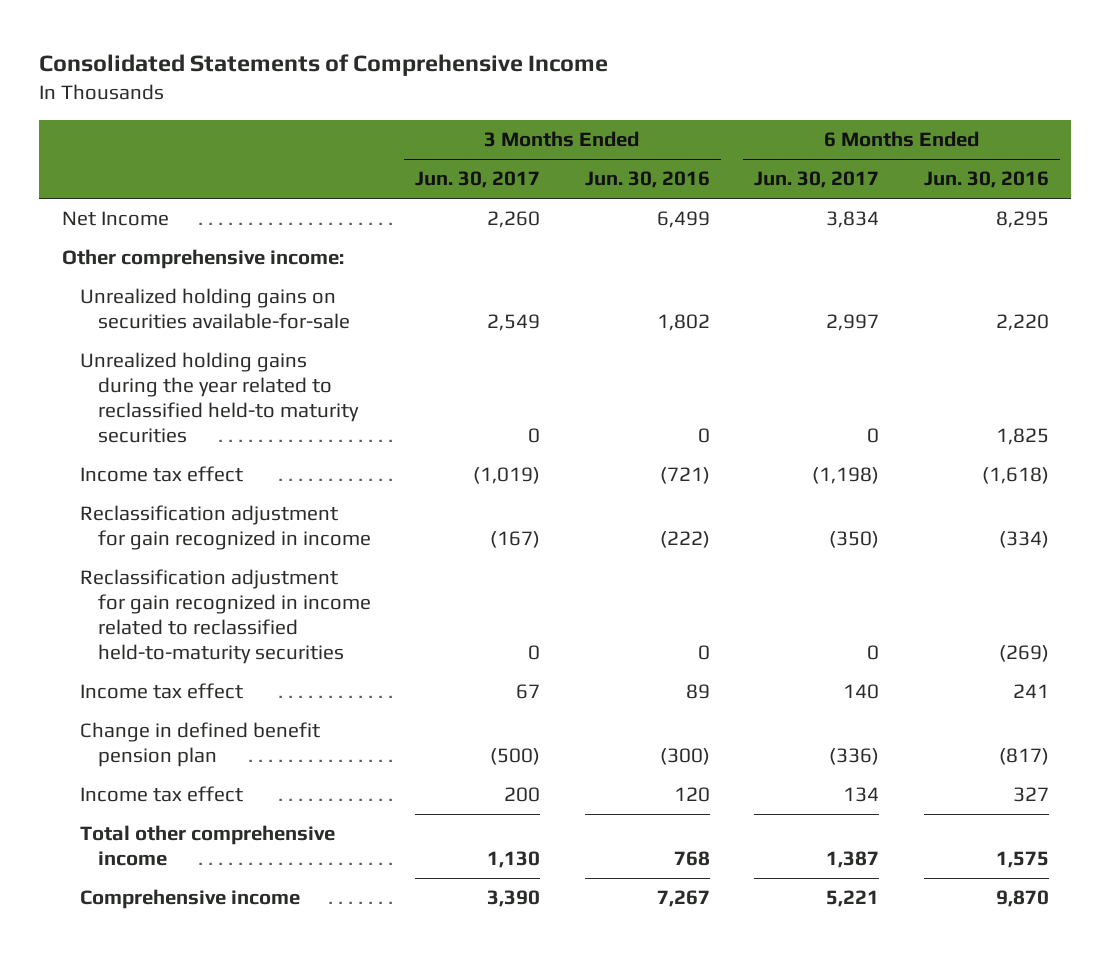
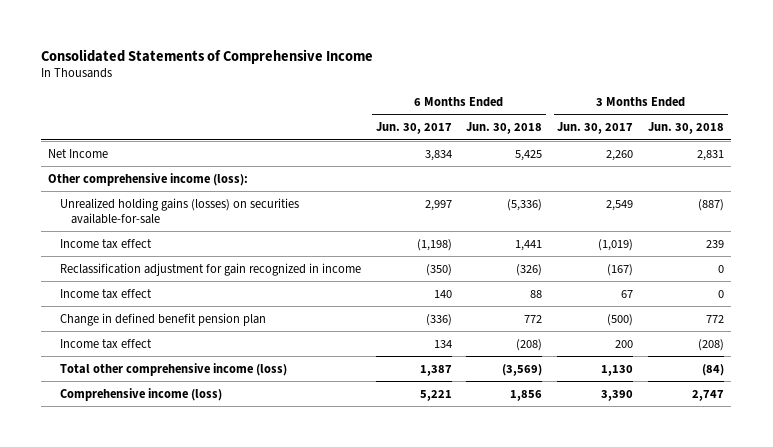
[584,171,710,189] Jun. 30, 2016 -> none
[923,171,1049,189] Jun. 30, 2016 -> none
none -> [466,122,543,135] Jun. 30, 2018
none -> [648,122,725,135] Jun. 30, 2018
[79,352,359,444] Unrealized holding gains during the year related to reclassified held-to maturity securities -> none
[61,249,344,270] Other comprehensive income: -> [48,172,249,186] Other comprehensive income (loss):
[79,288,350,330] Unrealized holding gains on securities available-for-sale -> [59,197,299,224] Unrealized holding gains (losses) on securities available-for-sale
[79,569,371,665] Reclassification adjustment for gain recognized in income related to reclassified held-to-maturity securities -> none
[79,825,335,867] Total other comprehensive income -> [59,362,287,376] Total other comprehensive income (loss)
[79,889,300,910] Comprehensive income -> [59,387,222,401] Comprehensive income (loss)

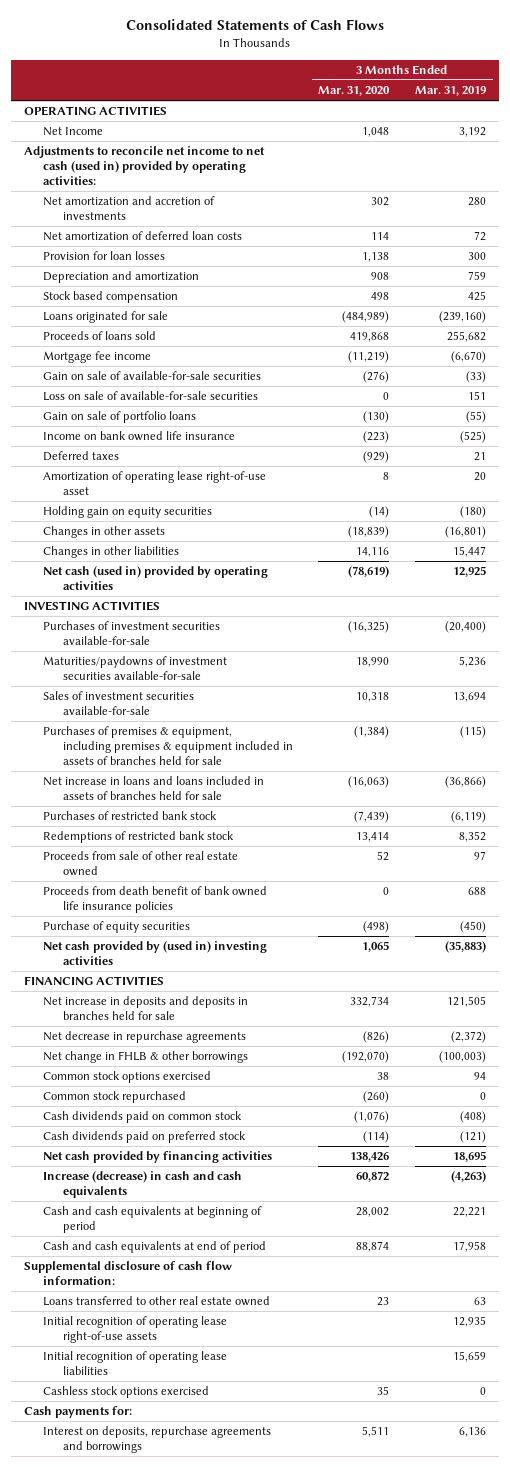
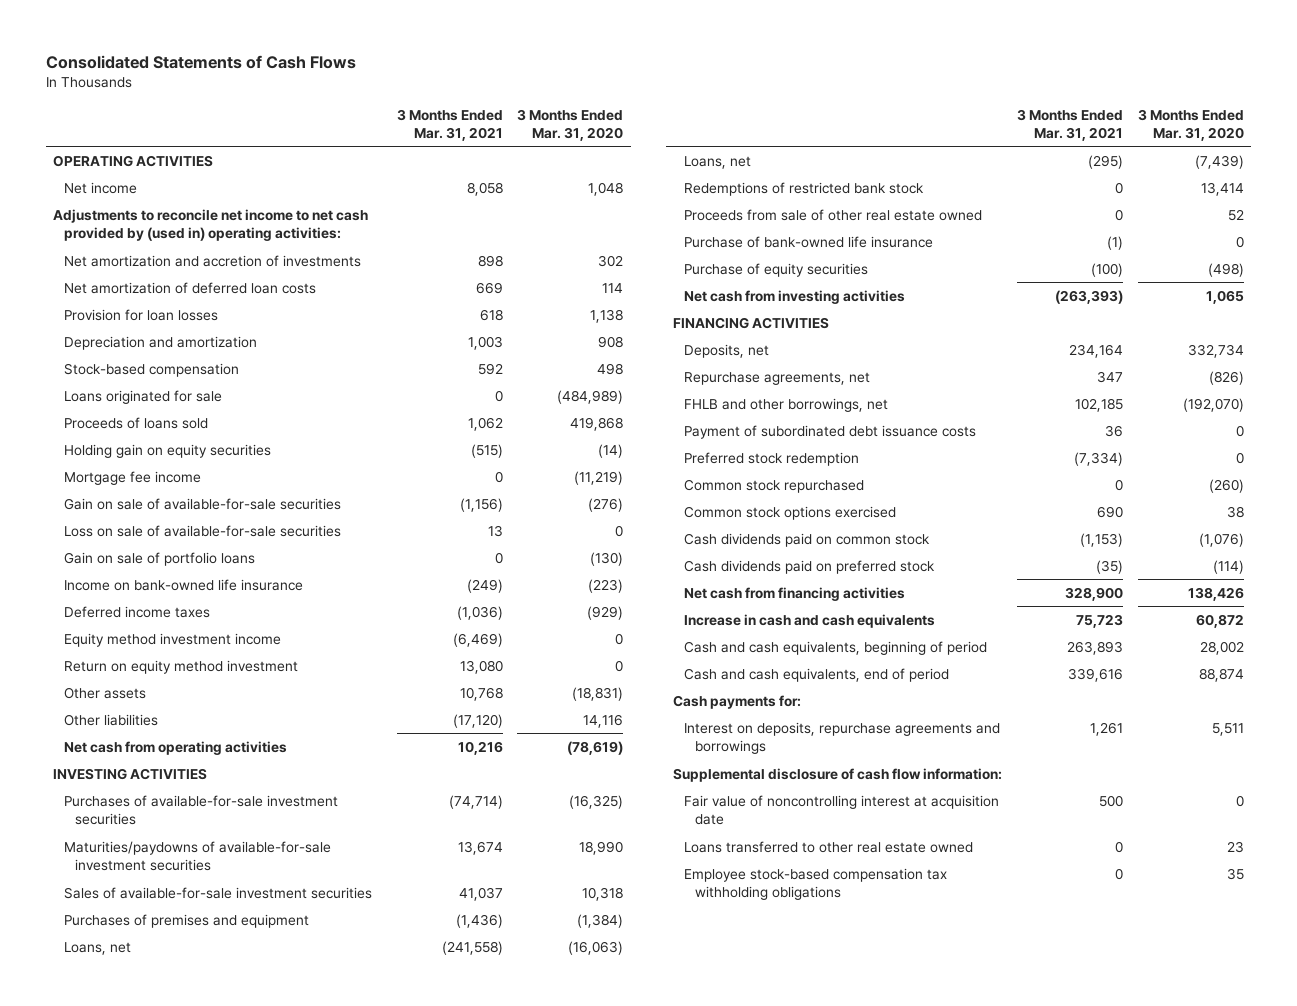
[415,86,487,97] Mar. 31, 2019 -> none
none -> [396,108,503,141] 3 Months Ended Mar. 31, 2021
[43,127,104,137] Net Income -> [63,181,137,194] Net income
[23,146,265,186] Adjustments to reconcile net income to net cash (used in) provided by operating activities: -> [53,208,369,241] Adjustments to reconcile net income to net cash provided by (used in) operating activities:
[43,291,179,304] Stock based compensation -> [63,362,239,377] Stock-based compensation
[43,506,213,519] Holding gain on equity securities -> [63,443,271,458] Holding gain on equity securities
[43,471,267,496] Amortization of operating lease right-of-use asset -> none
[43,431,236,442] Income on bank owned life insurance -> [63,578,303,591] Income on bank-owned life insurance
[43,451,120,462] Deferred taxes -> [63,605,210,618] Deferred income taxes
none -> [63,632,281,647] Equity method investment income
none -> [63,659,298,674] Return on equity method investment
[43,526,166,539] Changes in other assets -> [63,686,146,699] Other assets
[348,526,390,539] (18,839) -> [572,686,624,701] (18,831)
[43,546,180,559] Changes in other liabilities -> [63,713,158,726] Other liabilities
[43,566,269,591] Net cash (used in) provided by operating activities -> [63,740,287,755] Net cash from operating activities
[43,621,221,646] Purchases of investment securities available-for-sale -> [63,794,338,825] Purchases of available-for-sale investment securities
[43,656,228,681] Maturities/paydowns of investment securities available-for-sale -> [63,840,331,871] Maturities/paydowns of available-for-sale investment securities
[43,691,195,716] Sales of investment securities available-for-sale -> [63,886,372,899] Sales of available-for-sale investment securities
[43,726,293,766] Purchases of premises & equipment, including premises & equipment included in assets of branches held for sale -> [63,913,309,928] Purchases of premises and equipment
[43,776,265,801] Net increase in loans and loans included in assets of branches held for sale -> [63,941,131,955] Loans, net
[43,811,218,821] Purchases of restricted bank stock -> [684,155,752,169] Loans, net
[43,886,268,914] Proceeds from death benefit of bank owned life insurance policies -> none
none -> [684,235,934,248] Purchase of bank-owned life insurance
[43,941,268,966] Net cash provided by (used in) investing activities -> [684,289,906,304] Net cash from investing activities
[43,996,249,1021] Net increase in deposits and deposits in branches held for sale -> [684,343,770,358] Deposits, net
[43,1031,247,1044] Net decrease in repurchase agreements -> [684,371,871,385] Repurchase agreements, net
[43,1051,249,1064] Net change in FHLB & other borrowings -> [684,397,889,412] FHLB and other borrowings, net
none -> [684,424,977,439] Payment of subordinated debt issuance costs
none -> [684,451,860,466] Preferred stock redemption
[43,1071,212,1084] Common stock options exercised -> [684,505,897,520] Common stock options exercised
[43,1316,228,1344] Initial recognition of operating lease right-of-use assets -> none
[43,1351,228,1376] Initial recognition of operating lease liabilities -> none
[43,1386,210,1399] Cashless stock options exercised -> none
[43,1151,273,1164] Net cash provided by financing activities -> [684,586,906,601] Net cash from financing activities
[43,1171,243,1199] Increase (decrease) in cash and cash equivalents -> [684,613,936,628] Increase in cash and cash equivalents
[43,1206,263,1234] Cash and cash equivalents at beginning of period -> [684,640,988,655] Cash and cash equivalents, beginning of period
[43,1241,267,1254] Cash and cash equivalents at end of period -> [684,667,950,682] Cash and cash equivalents, end of period
[23,1261,232,1286] Supplemental disclosure of cash flow information: -> [673,767,1003,782] Supplemental disclosure of cash flow information:
none -> [684,794,1000,825] Fair value of noncontrolling interest at acquisition date
[43,1296,271,1307] Loans transferred to other real estate owned -> [684,840,974,853] Loans transferred to other real estate owned
none -> [684,867,948,900] Employee stock-based compensation tax withholding obligations

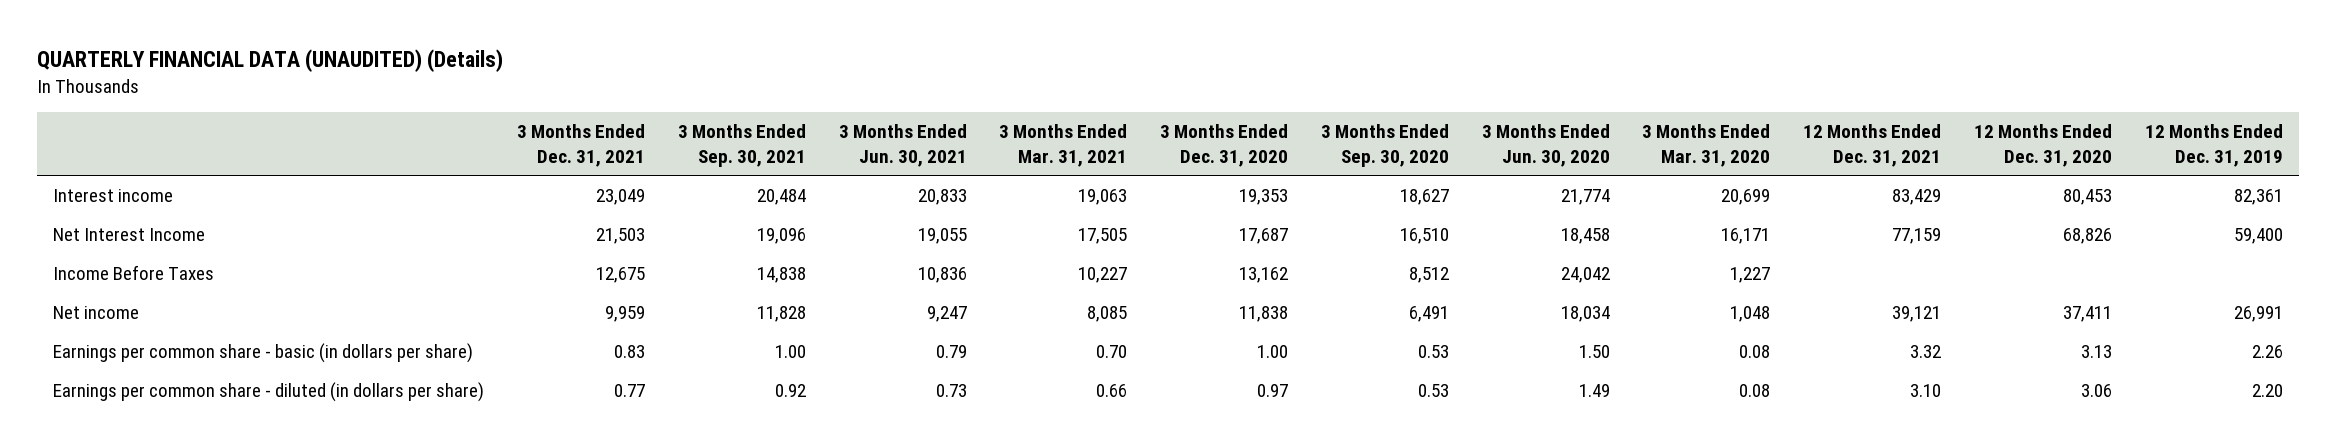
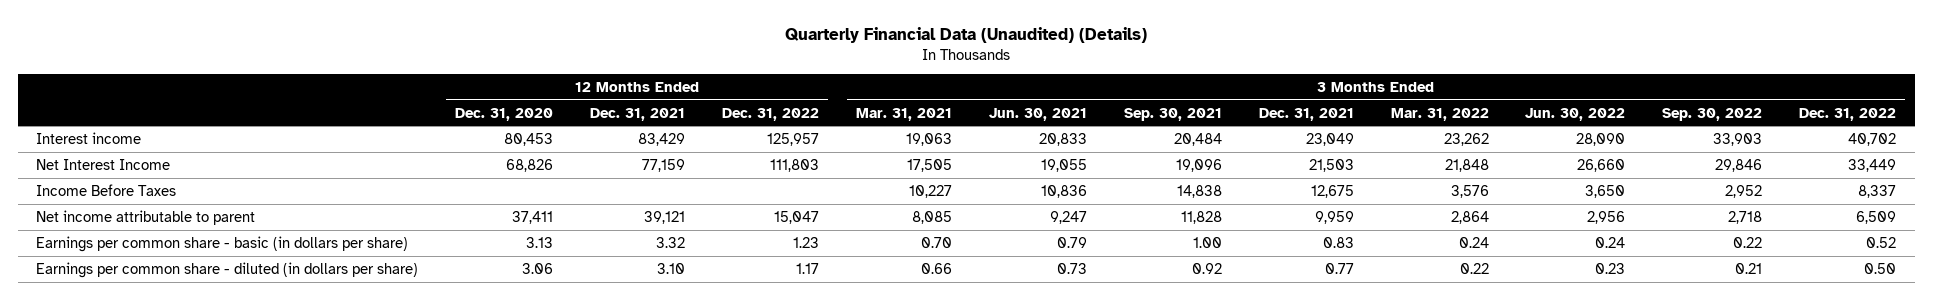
[37,48,504,72] QUARTERLY FINANCIAL DATA (UNAUDITED) (Details) -> [785,27,1148,44] Quarterly Financial Data (Unaudited) (Details)
[1160,124,1289,167] 3 Months Ended Dec. 31, 2020 -> none
[1320,124,1449,167] 3 Months Ended Sep. 30, 2020 -> none
[1481,124,1610,167] 3 Months Ended Jun. 30, 2020 -> none
[1642,124,1771,167] 3 Months Ended Mar. 31, 2020 -> none
[2144,124,2283,167] 12 Months Ended Dec. 31, 2019 -> none
none -> [722,107,820,121] Dec. 31, 2022
none -> [1390,107,1489,121] Mar. 31, 2022
none -> [1525,107,1626,121] Jun. 30, 2022
none -> [1662,107,1763,121] Sep. 30, 2022
none -> [1799,107,1897,121] Dec. 31, 2022
[53,306,140,320] Net income -> [36,209,256,225] Net income attributable to parent

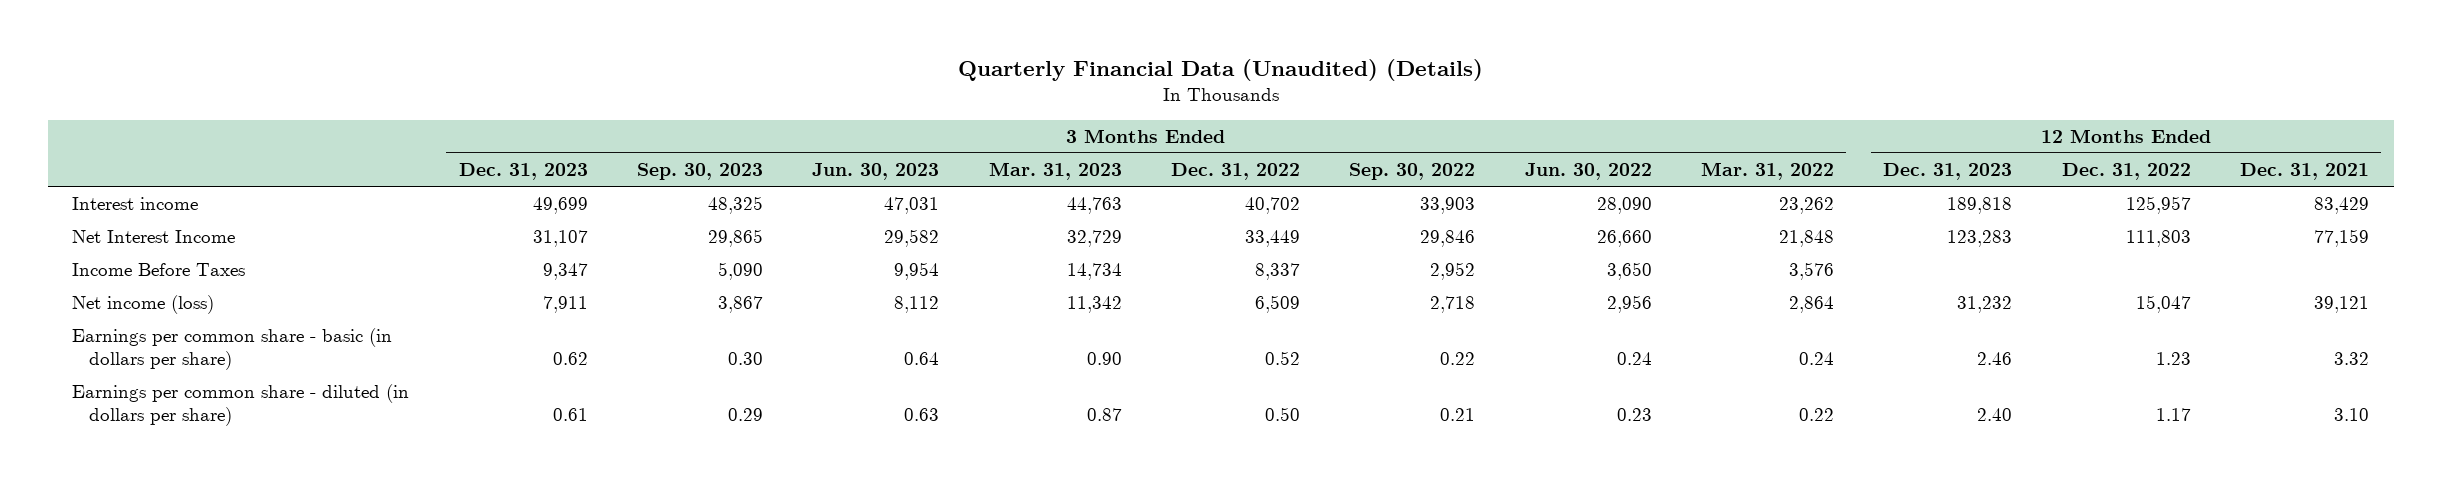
[455,107,554,121] Dec. 31, 2020 -> none
[855,107,952,121] Mar. 31, 2021 -> none
[988,107,1087,121] Jun. 30, 2021 -> none
[1123,107,1222,121] Sep. 30, 2021 -> none
[1258,107,1354,121] Dec. 31, 2021 -> none
none -> [458,162,588,180] Dec. 31, 2023
none -> [636,162,763,180] Sep. 30, 2023
none -> [812,162,940,180] Jun. 30, 2023
none -> [988,161,1122,180] Mar. 31, 2023
none -> [1883,162,2013,180] Dec. 31, 2023
[36,209,256,225] Net income attributable to parent -> [72,294,215,314] Net income (loss)

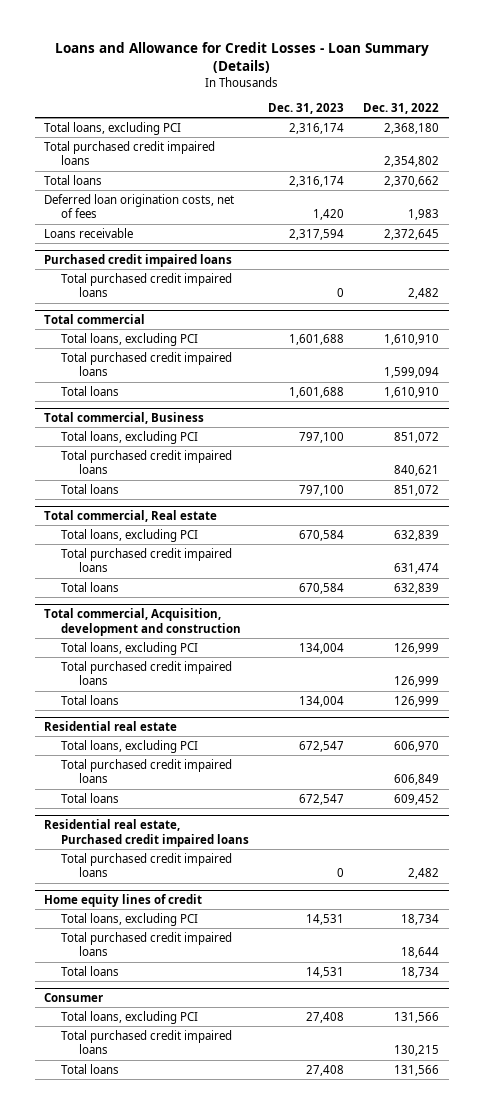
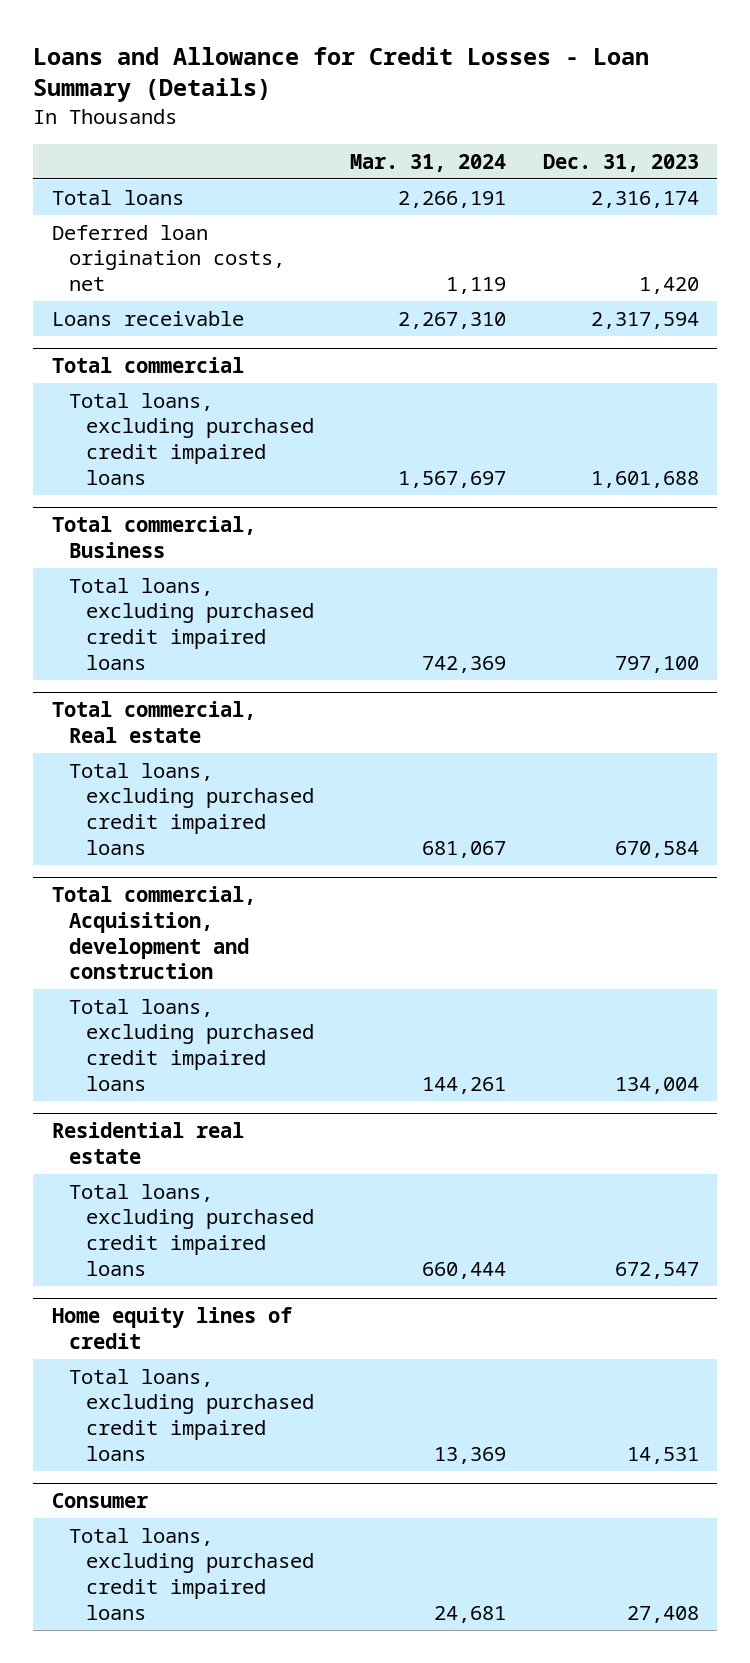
[363,102,440,114] Dec. 31, 2022 -> none
none -> [350,153,507,172] Mar. 31, 2024
[43,121,181,135] Total loans, excluding PCI -> none
[43,140,215,166] Total purchased credit impaired loans -> none
[43,193,234,219] Deferred loan origination costs, net of fees -> [51,224,285,291] Deferred loan origination costs, net
[43,254,232,268] Purchased credit impaired loans -> none
[61,272,233,298] Total purchased credit impaired loans -> none
[61,351,233,377] Total purchased credit impaired loans -> none
[61,385,120,396] Total loans -> none
[61,332,199,346] Total loans, excluding PCI -> [68,392,314,485] Total loans, excluding purchased credit impaired loans
[61,449,233,475] Total purchased credit impaired loans -> none
[61,483,120,494] Total loans -> none
[61,430,199,444] Total loans, excluding PCI -> [68,577,314,670] Total loans, excluding purchased credit impaired loans
[61,547,233,573] Total purchased credit impaired loans -> none
[61,581,120,592] Total loans -> none
[61,528,199,542] Total loans, excluding PCI -> [68,762,314,855] Total loans, excluding purchased credit impaired loans
[61,660,233,686] Total purchased credit impaired loans -> none
[61,694,120,705] Total loans -> none
[61,641,199,655] Total loans, excluding PCI -> [68,998,314,1091] Total loans, excluding purchased credit impaired loans
[61,758,233,784] Total purchased credit impaired loans -> none
[61,792,120,803] Total loans -> none
[43,819,250,847] Residential real estate, Purchased credit impaired loans -> none
[61,852,233,878] Total purchased credit impaired loans -> none
[61,739,199,753] Total loans, excluding PCI -> [68,1183,314,1276] Total loans, excluding purchased credit impaired loans
[61,931,233,957] Total purchased credit impaired loans -> none
[61,965,120,976] Total loans -> none
[61,912,199,926] Total loans, excluding PCI -> [68,1368,314,1461] Total loans, excluding purchased credit impaired loans
[61,1029,233,1055] Total purchased credit impaired loans -> none
[61,1063,120,1074] Total loans -> none
[61,1010,199,1024] Total loans, excluding PCI -> [68,1527,314,1620] Total loans, excluding purchased credit impaired loans

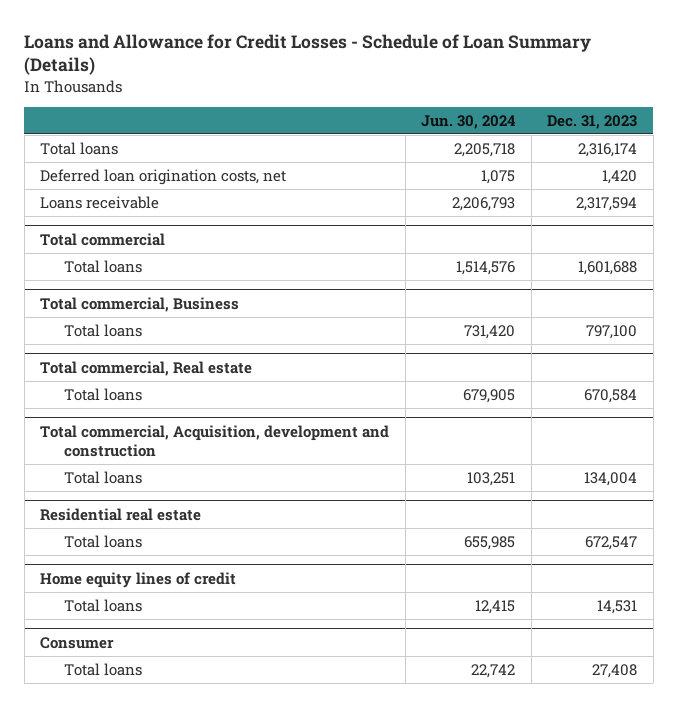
[33,46,650,103] Loans and Allowance for Credit Losses - Loan Summary (Details) -> [24,33,592,76] Loans and Allowance for Credit Losses - Schedule of Loan Summary (Details)
[350,153,507,172] Mar. 31, 2024 -> none
none -> [421,114,517,129] Jun. 30, 2024
[68,392,314,485] Total loans, excluding purchased credit impaired loans -> [63,259,142,273] Total loans
[68,577,314,670] Total loans, excluding purchased credit impaired loans -> [63,323,142,337] Total loans
[68,762,314,855] Total loans, excluding purchased credit impaired loans -> [63,387,142,401] Total loans
[68,998,314,1091] Total loans, excluding purchased credit impaired loans -> [63,470,142,484] Total loans
[68,1183,314,1276] Total loans, excluding purchased credit impaired loans -> [63,534,142,548] Total loans
[68,1368,314,1461] Total loans, excluding purchased credit impaired loans -> [63,598,142,612] Total loans
[68,1527,314,1620] Total loans, excluding purchased credit impaired loans -> [63,662,142,676] Total loans

